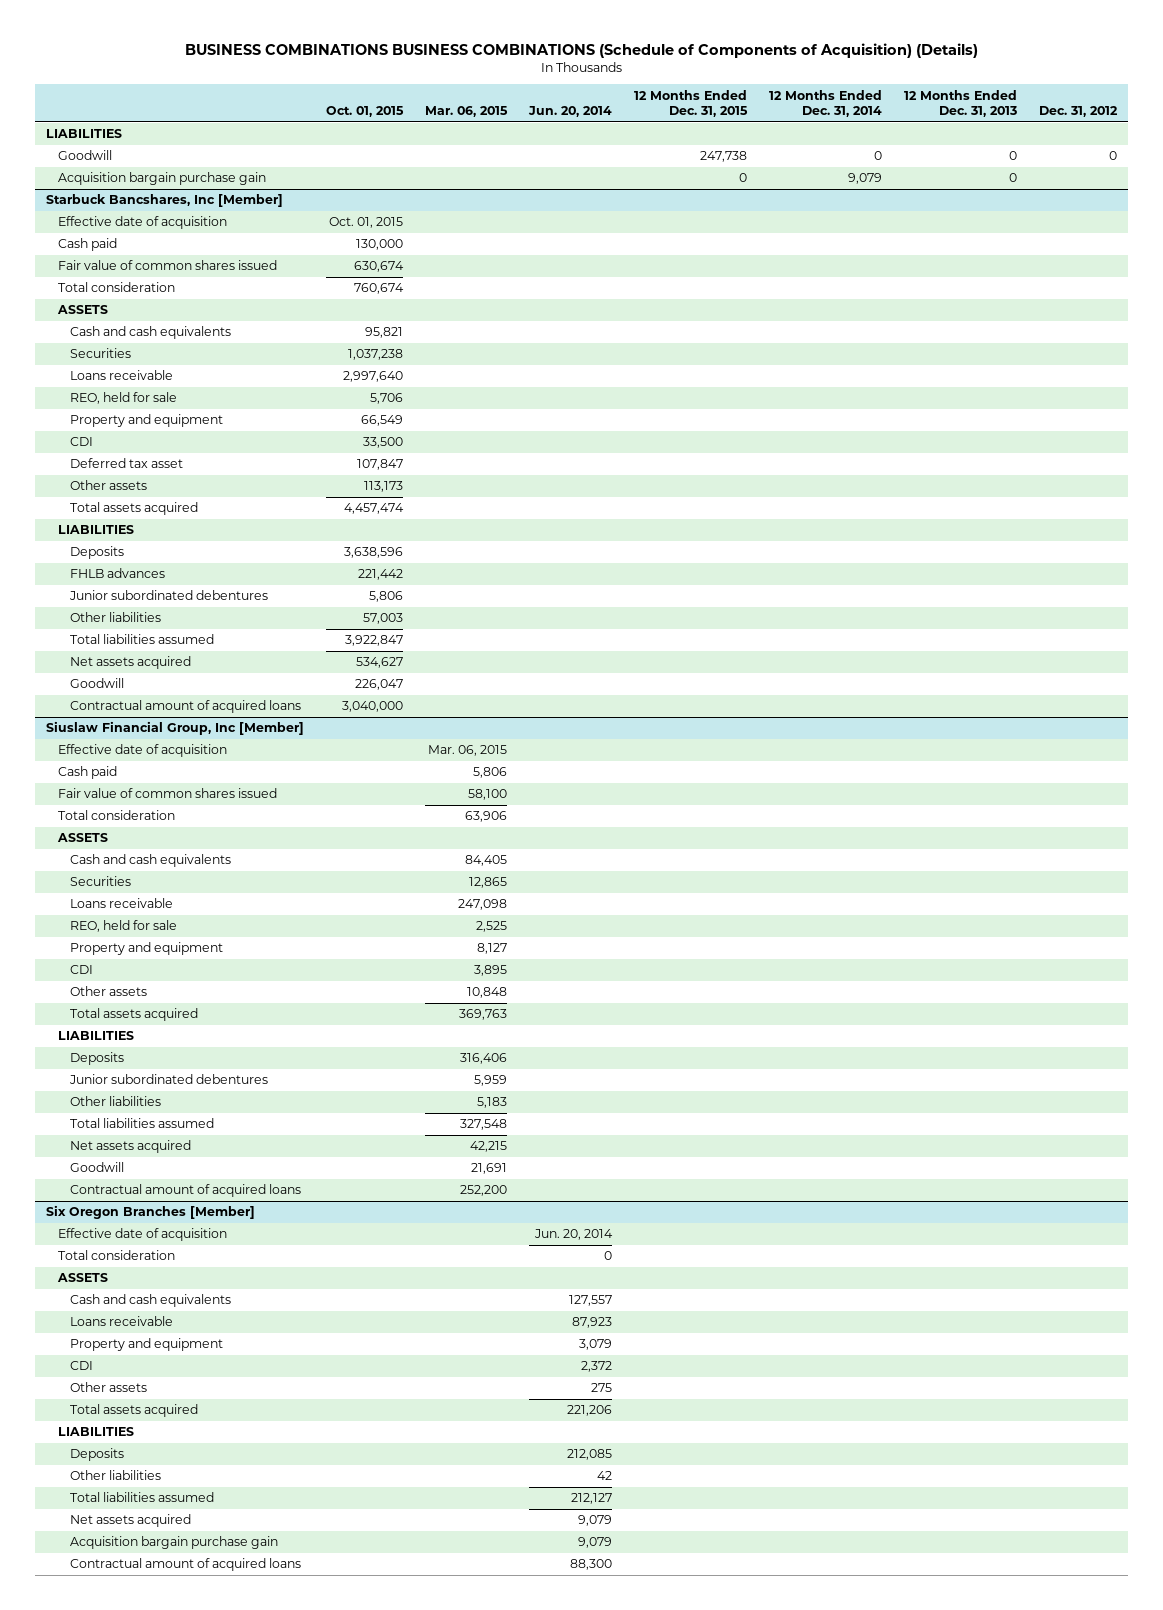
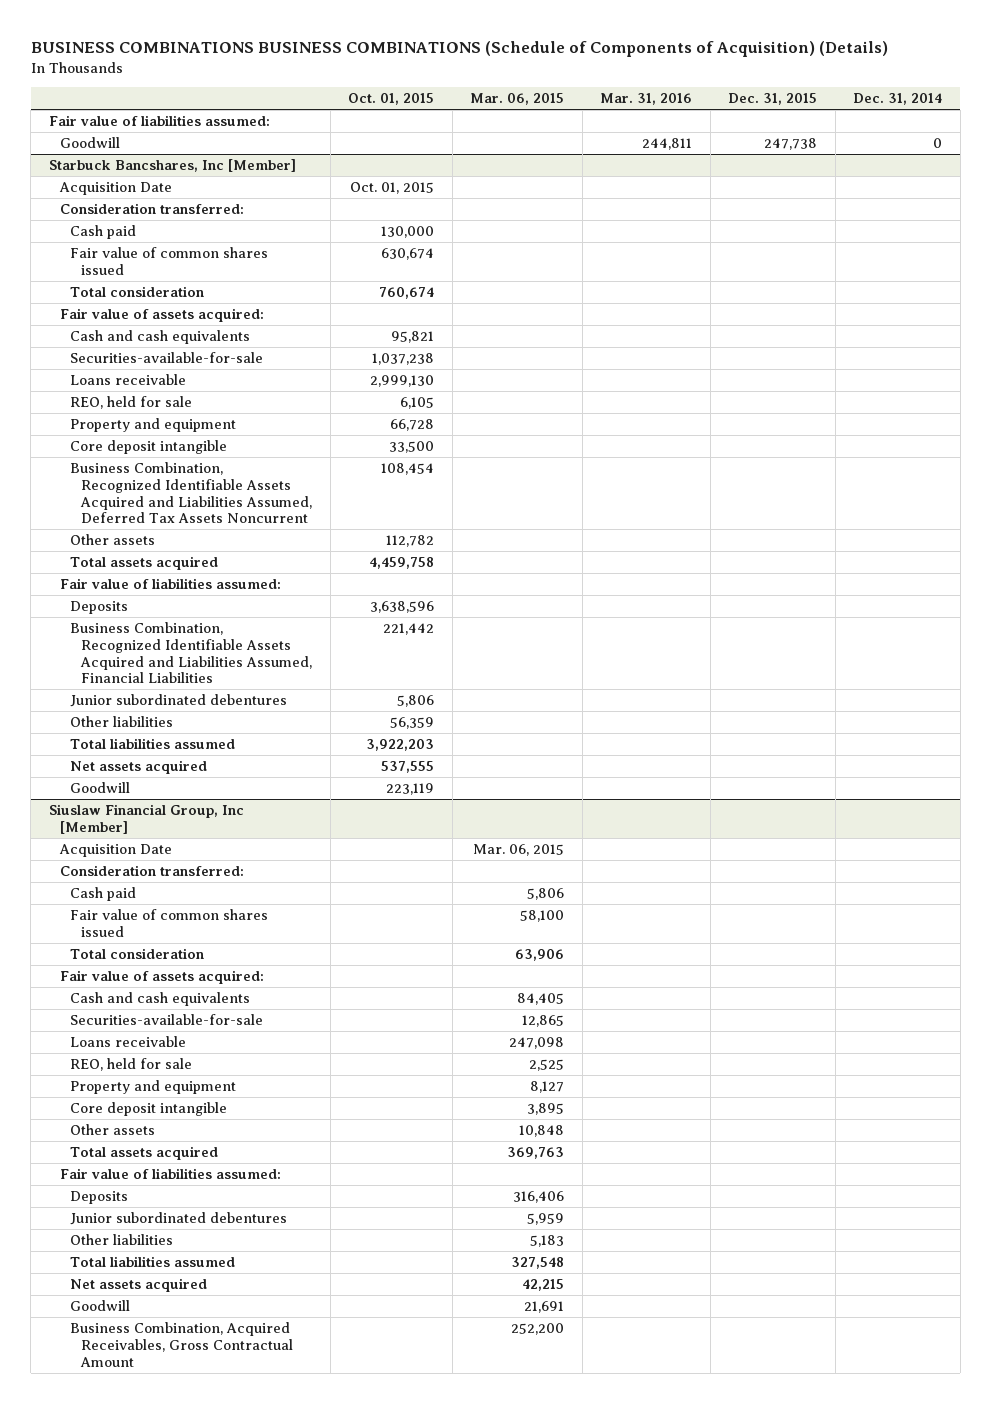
[528,106,613,118] Jun. 20, 2014 -> none
[634,89,749,118] 12 Months Ended Dec. 31, 2015 -> none
[769,89,883,118] 12 Months Ended Dec. 31, 2014 -> none
[904,89,1018,118] 12 Months Ended Dec. 31, 2013 -> none
[1039,106,1119,118] Dec. 31, 2012 -> none
none -> [600,92,693,105] Mar. 31, 2016
none -> [728,92,818,105] Dec. 31, 2015
none -> [853,92,943,105] Dec. 31, 2014
[45,129,122,139] LIABILITIES -> [48,114,270,126] Fair value of liabilities assumed:
[58,172,267,186] Acquisition bargain purchase gain -> none
[58,216,228,230] Effective date of acquisition -> [58,181,172,195] Acquisition Date
none -> [59,202,244,214] Consideration transferred:
[57,305,109,315] ASSETS -> [59,307,264,322] Fair value of assets acquired:
[70,348,132,359] Securities -> [70,351,264,363] Securities-available-for-sale
[342,371,403,383] 2,997,640 -> [370,374,435,387] 2,999,130
[369,393,403,405] 5,706 -> [400,396,435,409] 6,105
[360,415,403,427] 66,549 -> [390,418,435,431] 66,728
[70,437,94,447] CDI -> [70,439,228,454] Core deposit intangible
[70,458,184,469] Deferred tax asset -> [70,461,313,524] Business Combination, Recognized Identifiable Assets Acquired and Liabilities Assumed, Deferred Tax Assets Noncurrent
[356,459,403,471] 107,847 -> [381,462,435,475] 108,454
[363,481,403,493] 113,173 -> [386,534,435,547] 112,782
[343,503,404,515] 4,457,474 -> [369,556,435,569] 4,459,758
[58,525,135,535] LIABILITIES -> [59,577,281,589] Fair value of liabilities assumed:
[70,568,166,579] FHLB advances -> [70,621,313,684] Business Combination, Recognized Identifiable Assets Acquired and Liabilities Assumed, Financial Liabilities
[70,700,302,714] Contractual amount of acquired loans -> none
[362,613,403,625] 57,003 -> [390,716,435,729] 56,359
[344,635,403,647] 3,922,847 -> [366,738,435,751] 3,922,203
[355,657,403,669] 534,627 -> [381,760,435,773] 537,555
[354,679,403,691] 226,047 -> [386,782,435,795] 223,119
[58,744,228,758] Effective date of acquisition -> [58,843,172,857] Acquisition Date
none -> [59,864,244,876] Consideration transferred:
[57,833,109,843] ASSETS -> [59,969,264,984] Fair value of assets acquired:
[70,876,132,887] Securities -> [70,1013,264,1025] Securities-available-for-sale
[70,965,94,975] CDI -> [70,1101,228,1116] Core deposit intangible
[58,1031,135,1041] LIABILITIES -> [59,1167,281,1179] Fair value of liabilities assumed:
[45,1205,255,1220] Six Oregon Branches [Member] -> none
[58,1228,228,1242] Effective date of acquisition -> none
[58,1250,176,1261] Total consideration -> none
[57,1273,109,1283] ASSETS -> none
[70,1294,232,1308] Cash and cash equivalents -> none
[70,1316,174,1327] Loans receivable -> none
[70,1338,224,1352] Property and equipment -> none
[70,1361,94,1371] CDI -> none
[70,1382,148,1393] Other assets -> none
[70,1404,199,1418] Total assets acquired -> none
[58,1427,135,1437] LIABILITIES -> none
[70,1448,125,1462] Deposits -> none
[70,1470,162,1481] Other liabilities -> none
[70,1492,215,1503] Total liabilities assumed -> none
[70,1514,192,1528] Net assets acquired -> none
[70,1536,279,1550] Acquisition bargain purchase gain -> none
[70,1558,302,1572] Contractual amount of acquired loans -> none
[70,1184,302,1198] Contractual amount of acquired loans -> [70,1321,294,1367] Business Combination, Acquired Receivables, Gross Contractual Amount

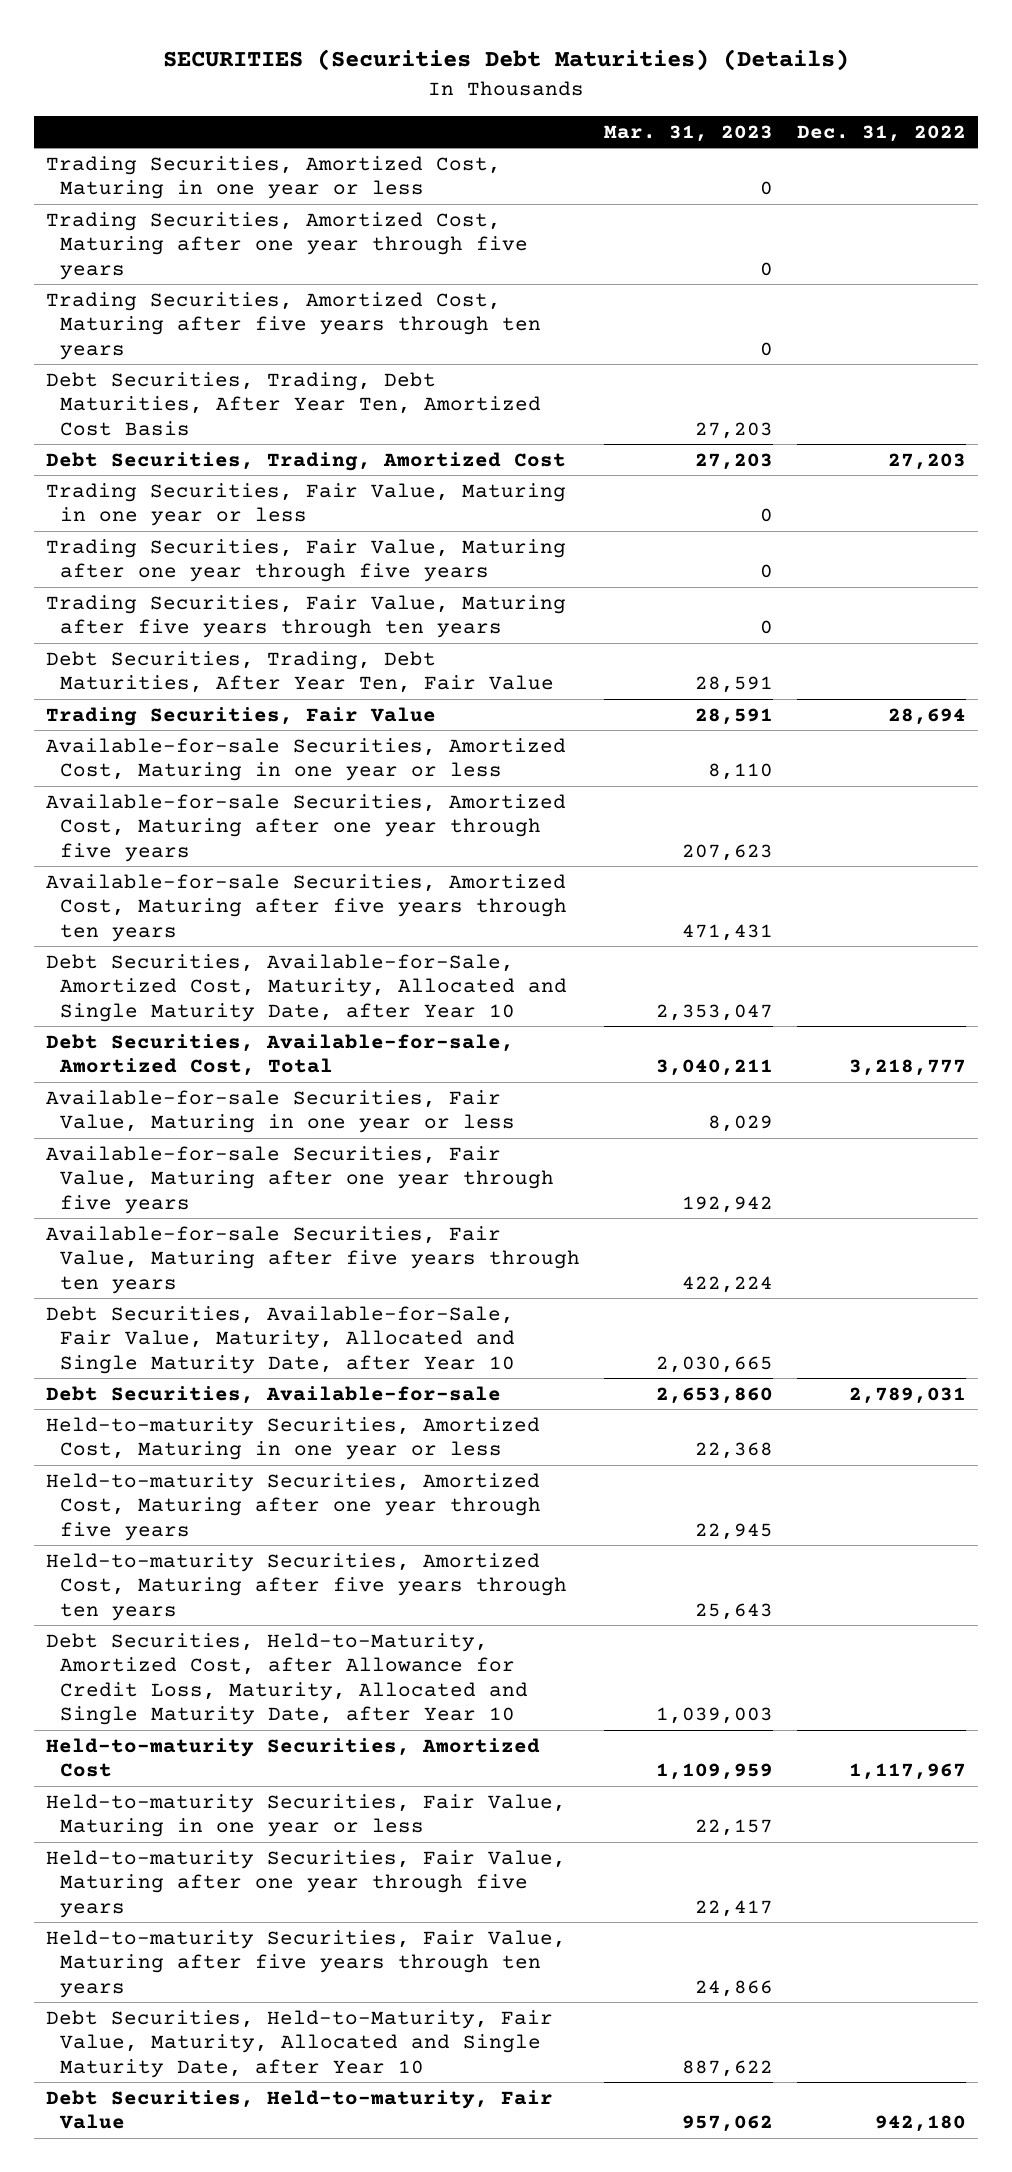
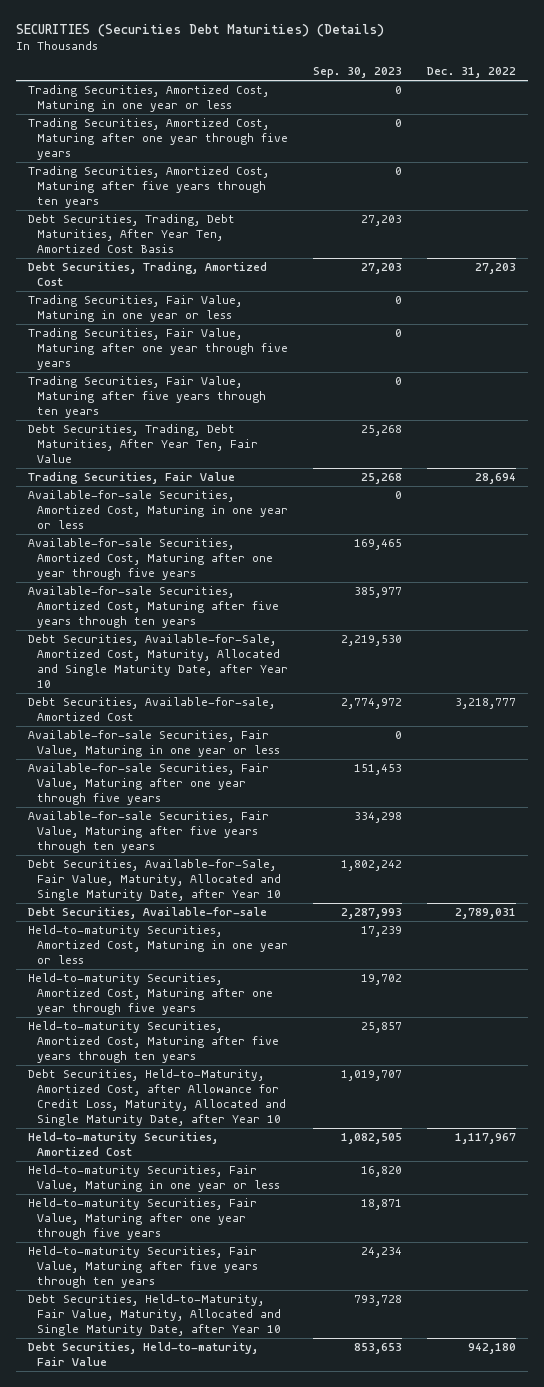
[604,124,774,142] Mar. 31, 2023 -> none
none -> [312,67,402,79] Sep. 30, 2023
[45,1033,514,1077] Debt Securities, Available-for-sale, Amortized Cost, Total -> [28,697,276,722] Debt Securities, Available-for-sale, Amortized Cost

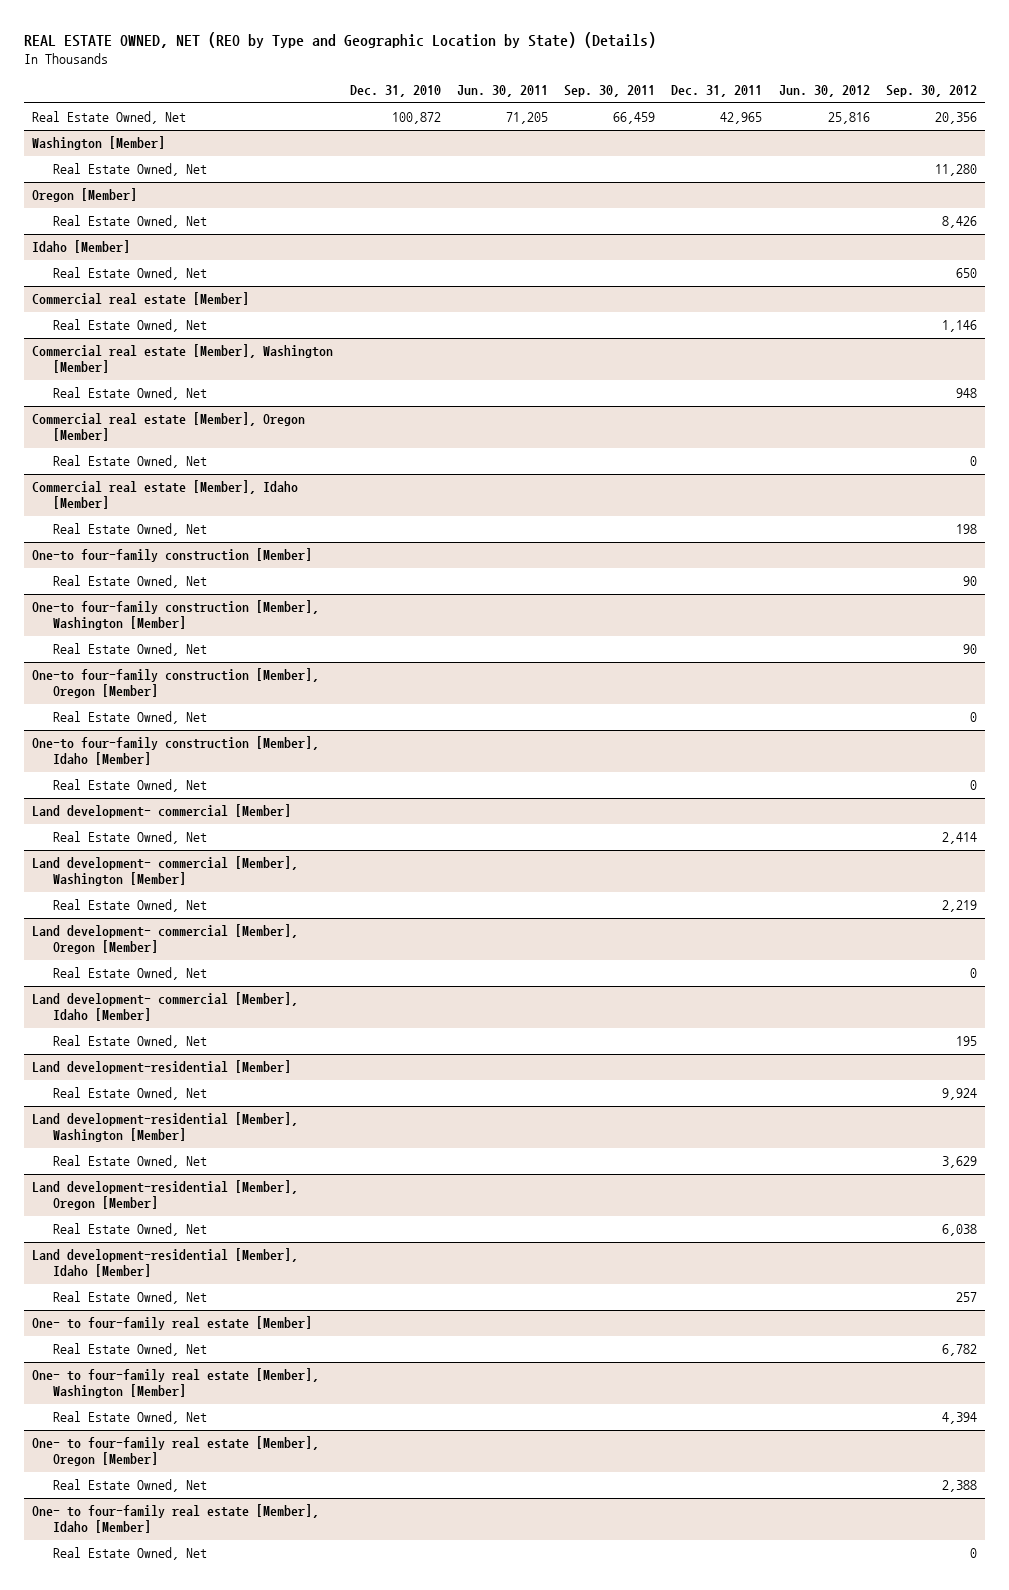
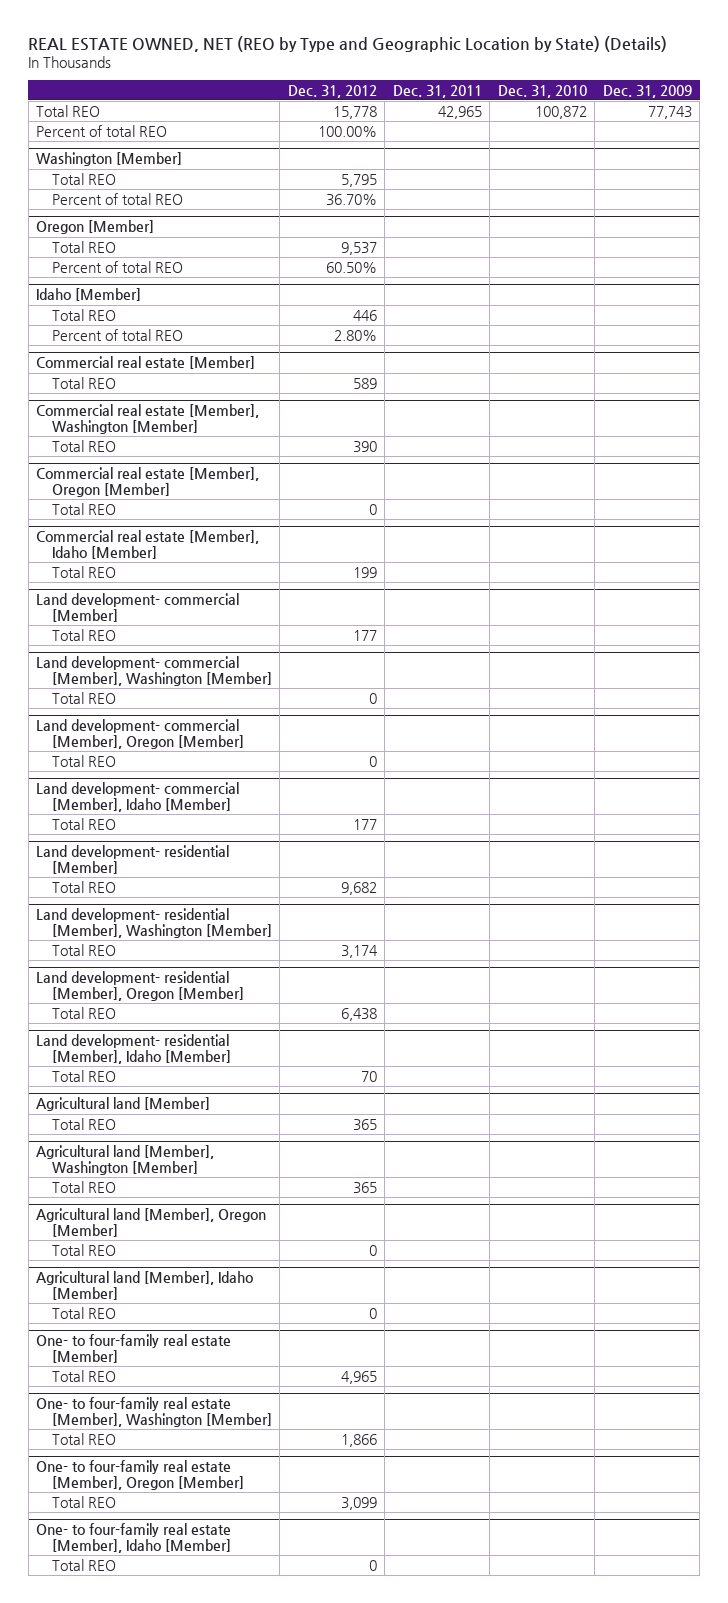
[456,85,548,98] Jun. 30, 2011 -> none
[564,85,656,98] Sep. 30, 2011 -> none
[778,85,870,98] Jun. 30, 2012 -> none
[886,85,978,98] Sep. 30, 2012 -> none
none -> [287,84,377,98] Dec. 31, 2012
none -> [602,84,692,98] Dec. 31, 2009
[32,111,187,125] Real Estate Owned, Net -> [36,104,101,117] Total REO
none -> [36,124,168,137] Percent of total REO
[53,163,208,177] Real Estate Owned, Net -> [51,172,116,185] Total REO
none -> [51,192,183,205] Percent of total REO
[53,215,208,229] Real Estate Owned, Net -> [51,240,116,253] Total REO
none -> [51,260,183,273] Percent of total REO
[53,267,208,281] Real Estate Owned, Net -> [51,308,116,321] Total REO
none -> [51,328,183,341] Percent of total REO
[53,319,208,333] Real Estate Owned, Net -> [51,376,116,389] Total REO
[53,387,208,401] Real Estate Owned, Net -> [51,439,116,452] Total REO
[53,455,208,469] Real Estate Owned, Net -> [51,502,116,515] Total REO
[32,548,313,563] One-to four-family construction [Member] -> none
[53,575,208,589] Real Estate Owned, Net -> none
[32,600,320,631] One-to four-family construction [Member], Washington [Member] -> none
[53,643,208,657] Real Estate Owned, Net -> none
[32,668,320,699] One-to four-family construction [Member], Oregon [Member] -> none
[53,711,208,725] Real Estate Owned, Net -> none
[32,736,320,766] One-to four-family construction [Member], Idaho [Member] -> none
[53,779,208,793] Real Estate Owned, Net -> none
[53,523,208,537] Real Estate Owned, Net -> [51,565,116,578] Total REO
[53,831,208,845] Real Estate Owned, Net -> [51,628,116,641] Total REO
[53,899,208,913] Real Estate Owned, Net -> [51,691,116,704] Total REO
[53,967,208,981] Real Estate Owned, Net -> [51,754,116,767] Total REO
[53,1035,208,1049] Real Estate Owned, Net -> [51,817,116,830] Total REO
[32,1060,292,1075] Land development-residential [Member] -> [36,845,230,874] Land development- residential [Member]
[53,1087,208,1101] Real Estate Owned, Net -> [51,880,116,893] Total REO
[32,1112,299,1143] Land development-residential [Member], Washington [Member] -> [36,908,272,938] Land development- residential [Member], Washington [Member]
[53,1155,208,1169] Real Estate Owned, Net -> [51,943,116,956] Total REO
[32,1180,299,1211] Land development-residential [Member], Oregon [Member] -> [36,971,244,1001] Land development- residential [Member], Oregon [Member]
[53,1223,208,1237] Real Estate Owned, Net -> [51,1006,116,1019] Total REO
[32,1248,299,1278] Land development-residential [Member], Idaho [Member] -> [36,1034,231,1064] Land development- residential [Member], Idaho [Member]
[53,1291,208,1305] Real Estate Owned, Net -> [51,1069,116,1082] Total REO
none -> [36,1097,211,1112] Agricultural land [Member]
none -> [51,1117,116,1130] Total REO
none -> [36,1145,215,1175] Agricultural land [Member], Washington [Member]
none -> [51,1180,116,1193] Total REO
none -> [36,1208,267,1237] Agricultural land [Member], Oregon [Member]
none -> [51,1243,116,1256] Total REO
none -> [36,1271,254,1300] Agricultural land [Member], Idaho [Member]
none -> [51,1306,116,1319] Total REO
[53,1343,208,1357] Real Estate Owned, Net -> [51,1369,116,1382] Total REO
[53,1411,208,1425] Real Estate Owned, Net -> [51,1432,116,1445] Total REO
[53,1479,208,1493] Real Estate Owned, Net -> [51,1495,116,1508] Total REO
[53,1547,208,1561] Real Estate Owned, Net -> [51,1558,116,1571] Total REO

